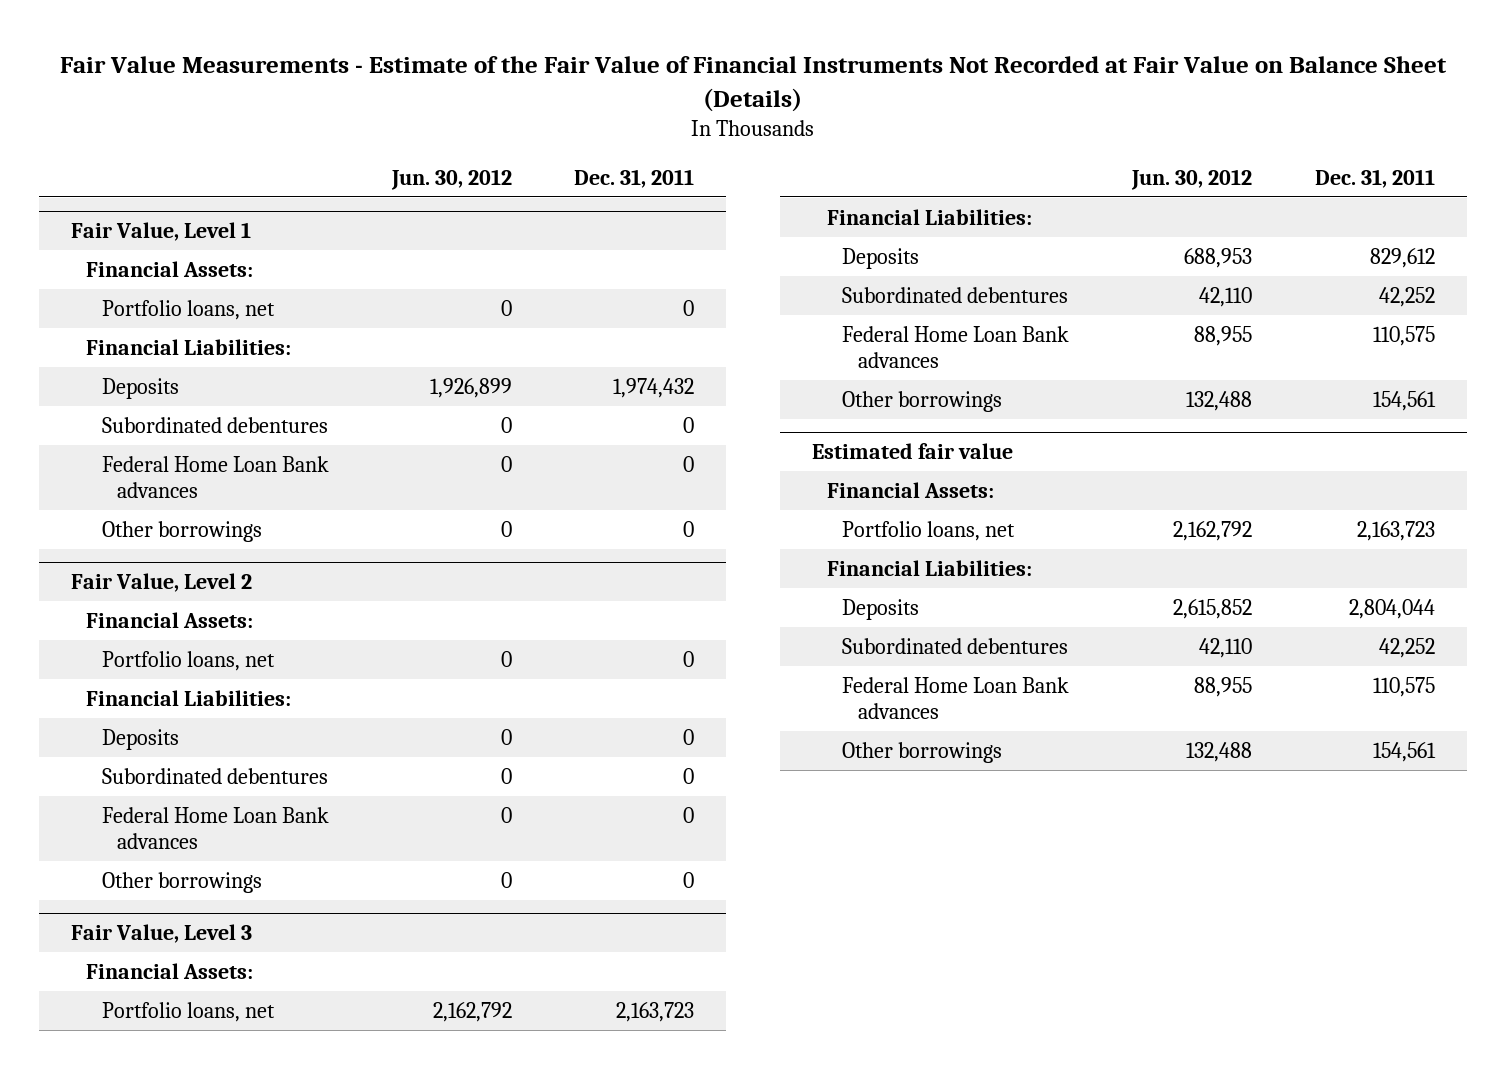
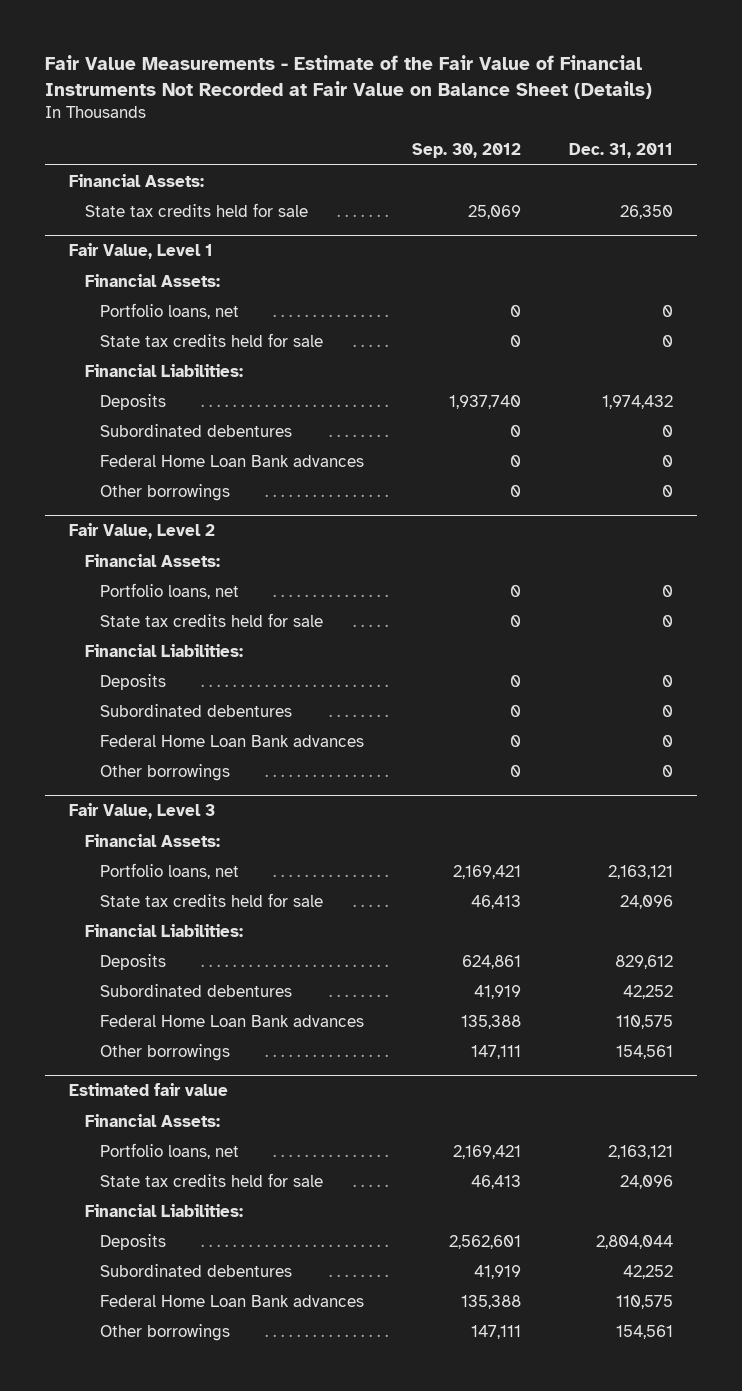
[390,168,512,190] Jun. 30, 2012 -> none
none -> [412,143,522,159] Sep. 30, 2012
none -> [68,173,204,187] Financial Assets:
none -> [84,202,308,217] State tax credits held for sale
none -> [100,332,324,347] State tax credits held for sale
none -> [100,612,324,627] State tax credits held for sale
[616,1001,695,1022] 2,163,723 -> [608,864,674,879] 2,163,121
none -> [100,892,324,907] State tax credits held for sale
[1357,520,1436,541] 2,163,723 -> [608,1144,674,1159] 2,163,121
none -> [100,1172,324,1187] State tax credits held for sale

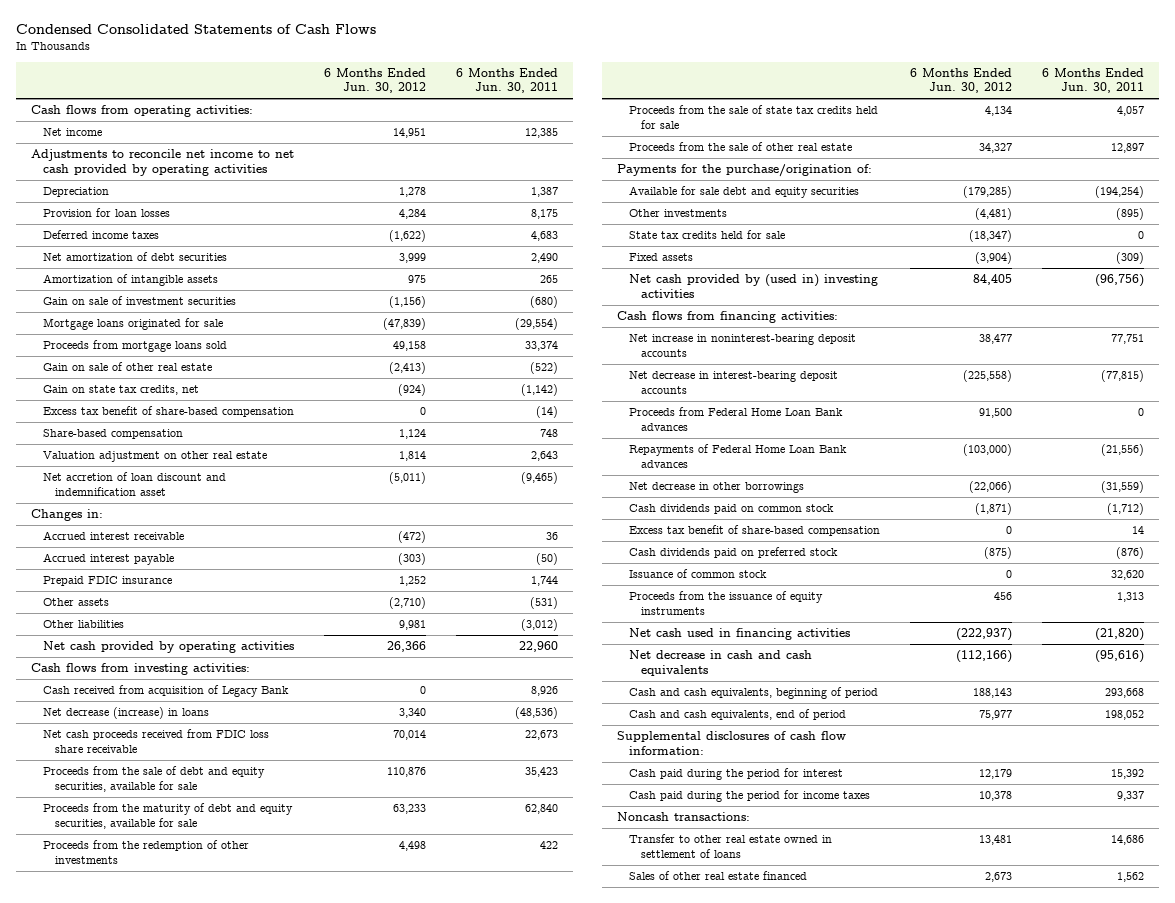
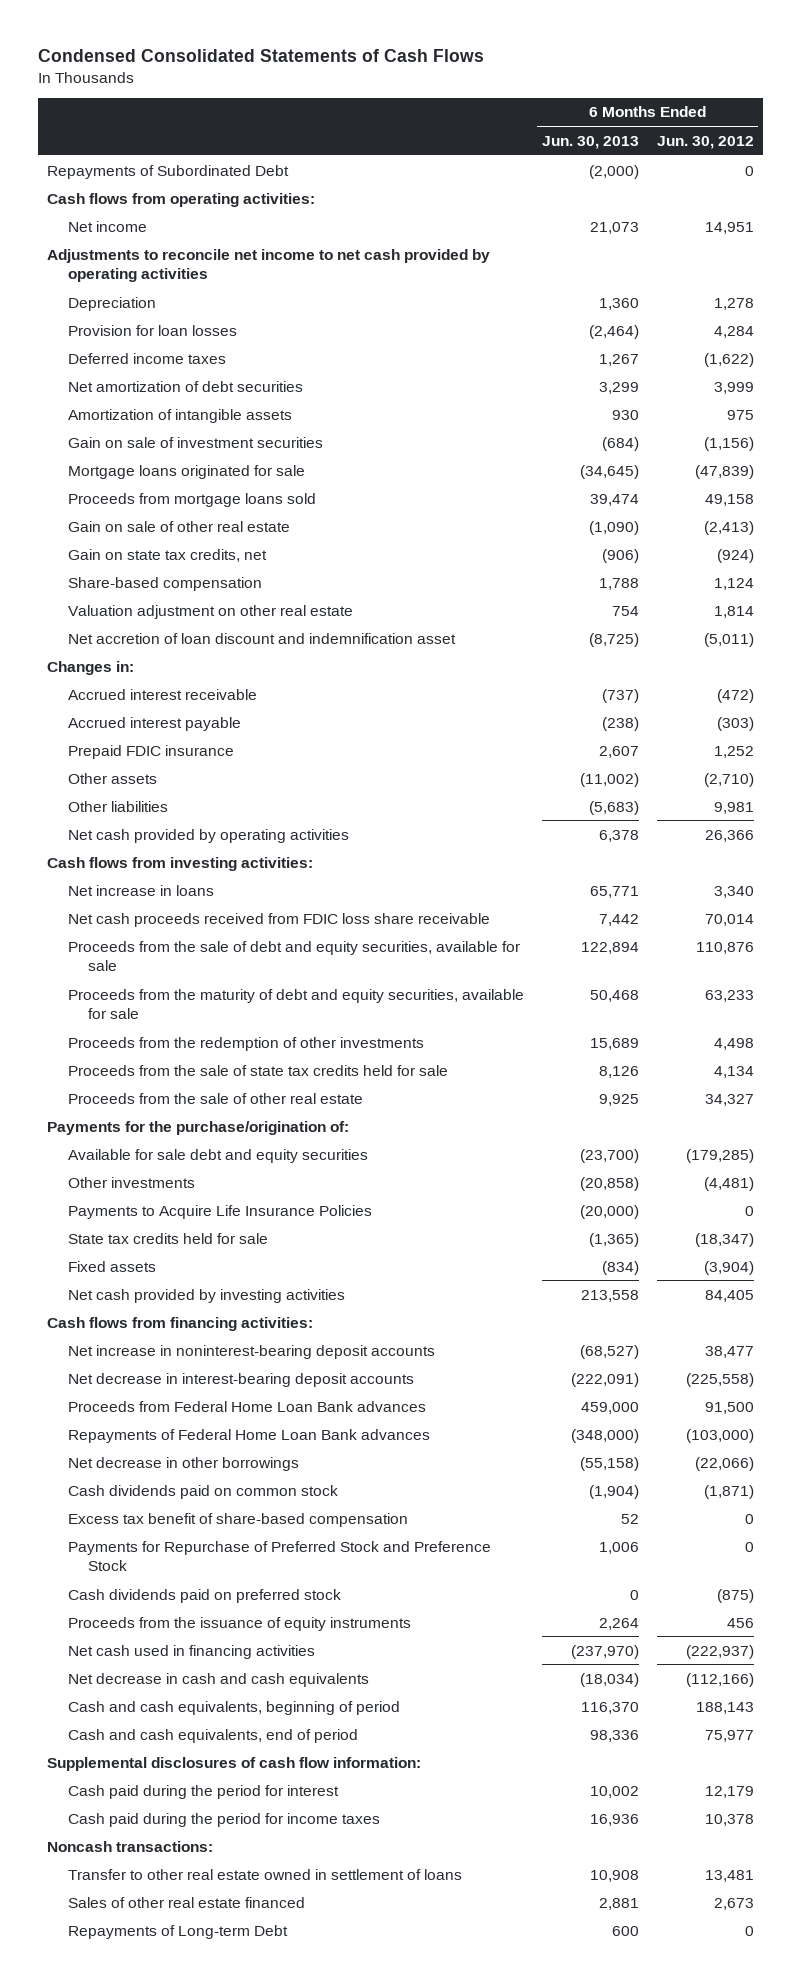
[456,67,559,94] 6 Months Ended Jun. 30, 2011 -> none
none -> [541,135,639,149] Jun. 30, 2013
none -> [47,164,290,179] Repayments of Subordinated Debt
[43,405,295,417] Excess tax benefit of share-based compensation -> none
[43,684,290,697] Cash received from acquisition of Legacy Bank -> none
[43,706,210,719] Net decrease (increase) in loans -> [67,884,214,896] Net increase in loans
none -> [67,1204,372,1219] Payments to Acquire Life Insurance Policies
[628,273,878,298] Net cash provided by (used in) investing activities -> [67,1288,345,1303] Net cash provided by investing activities
none -> [67,1540,491,1571] Payments for Repurchase of Preferred Stock and Preference Stock
[628,568,767,578] Issuance of common stock -> none
none -> [67,1924,288,1939] Repayments of Long-term Debt

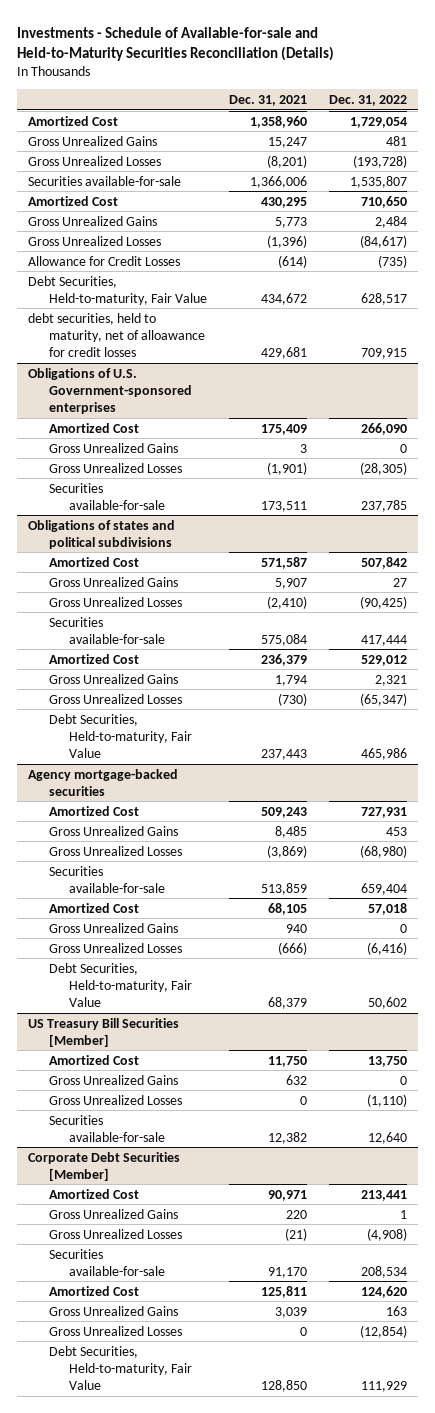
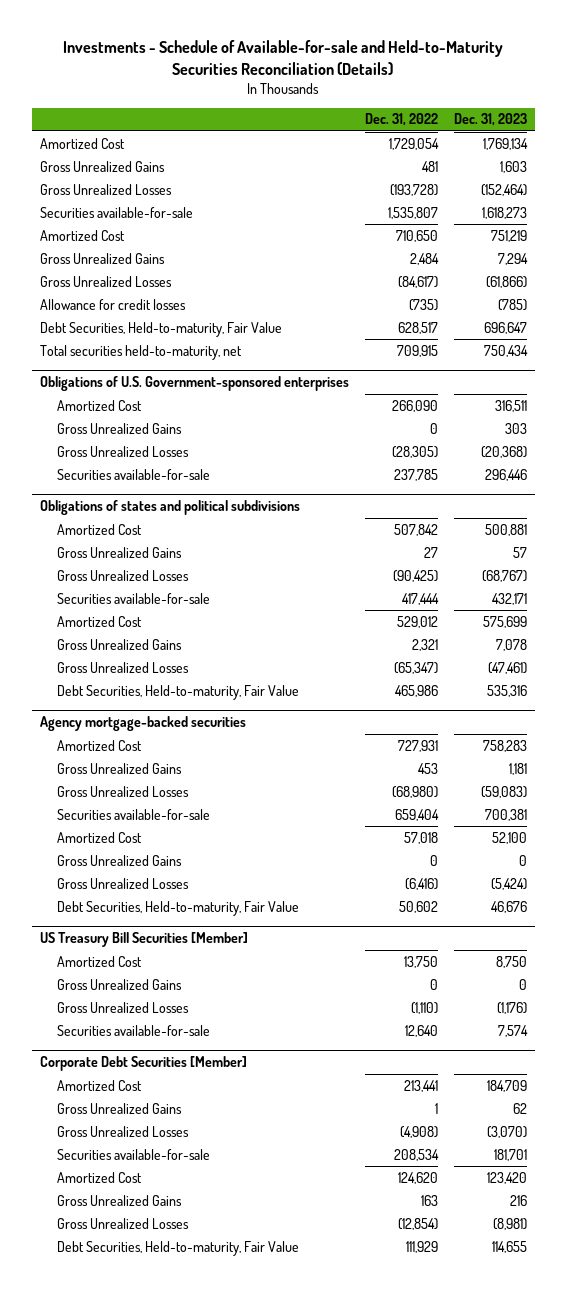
[228,94,307,106] Dec. 31, 2021 -> none
none -> [453,113,527,127] Dec. 31, 2023
[28,255,181,266] Allowance for Credit Losses -> [39,298,186,310] Allowance for credit losses
[28,312,205,357] debt securities, held to maturity, net of alloawance for credit losses -> [39,344,242,360] Total securities held-to-maturity, net

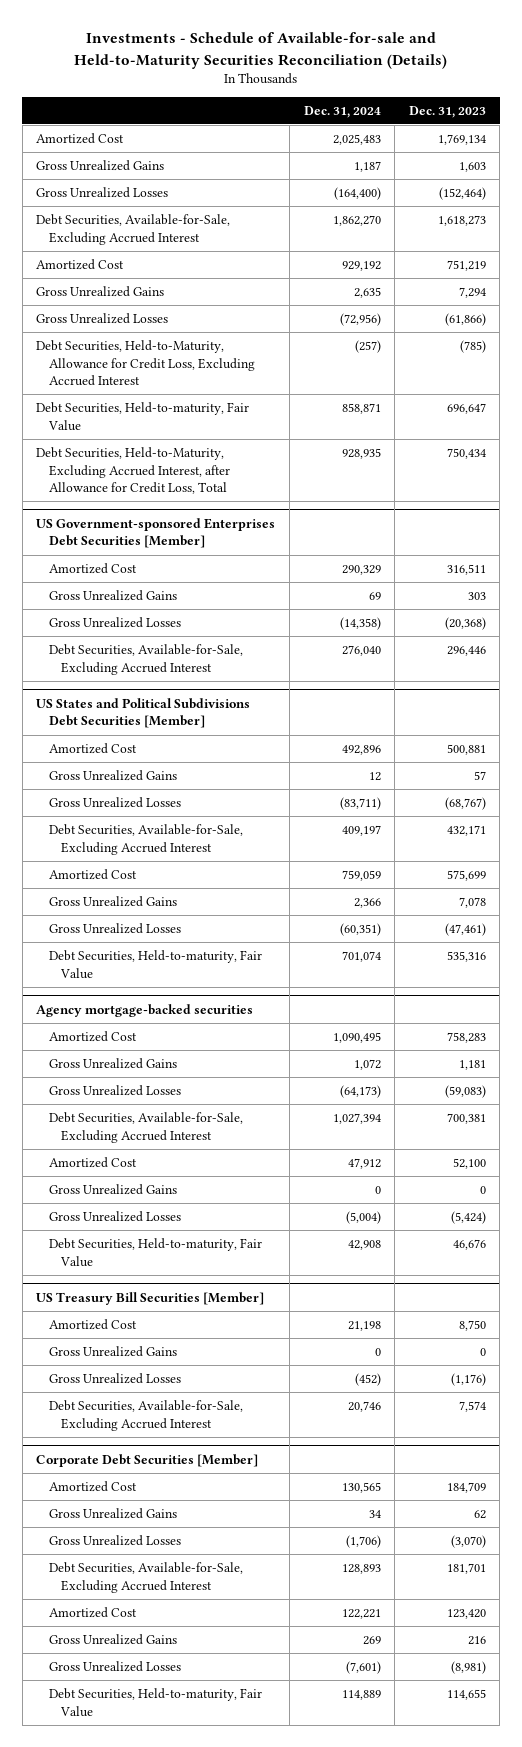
[364,113,438,127] Dec. 31, 2022 -> none
none -> [303,105,381,118] Dec. 31, 2024
[39,206,193,218] Securities available-for-sale -> [36,213,231,245] Debt Securities, Available-for-Sale, Excluding Accrued Interest
[39,298,186,310] Allowance for credit losses -> [36,339,255,387] Debt Securities, Held-to-Maturity, Allowance for Credit Loss, Excluding Accrued Interest
[39,344,242,360] Total securities held-to-maturity, net -> [36,446,230,495] Debt Securities, Held-to-Maturity, Excluding Accrued Interest, after Allowance for Credit Loss, Total
[39,376,349,392] Obligations of U.S. Government-sponsored enterprises -> [36,517,276,549] US Government-sponsored Enterprises Debt Securities [Member]
[56,468,210,480] Securities available-for-sale -> [48,643,243,675] Debt Securities, Available-for-Sale, Excluding Accrued Interest
[39,500,300,516] Obligations of states and political subdivisions -> [36,697,251,729] US States and Political Subdivisions Debt Securities [Member]
[56,592,210,604] Securities available-for-sale -> [48,823,243,855] Debt Securities, Available-for-Sale, Excluding Accrued Interest
[56,808,210,820] Securities available-for-sale -> [48,1111,243,1143] Debt Securities, Available-for-Sale, Excluding Accrued Interest
[56,1024,210,1036] Securities available-for-sale -> [48,1399,243,1431] Debt Securities, Available-for-Sale, Excluding Accrued Interest
[56,1148,210,1160] Securities available-for-sale -> [48,1561,243,1593] Debt Securities, Available-for-Sale, Excluding Accrued Interest

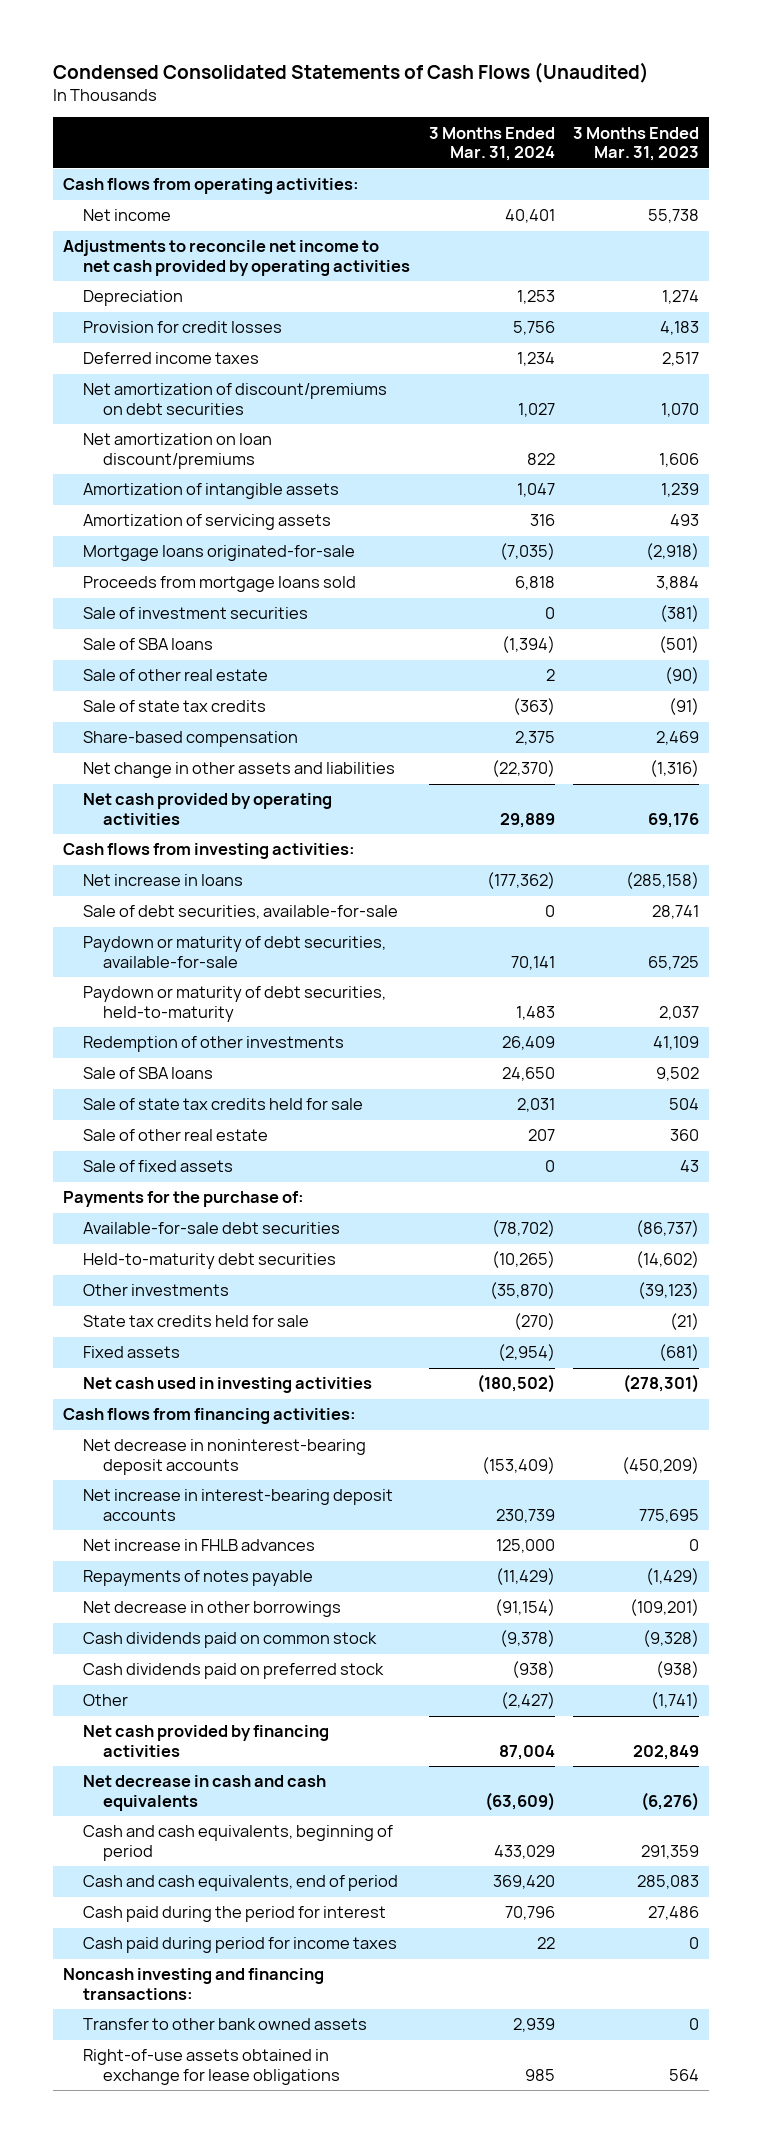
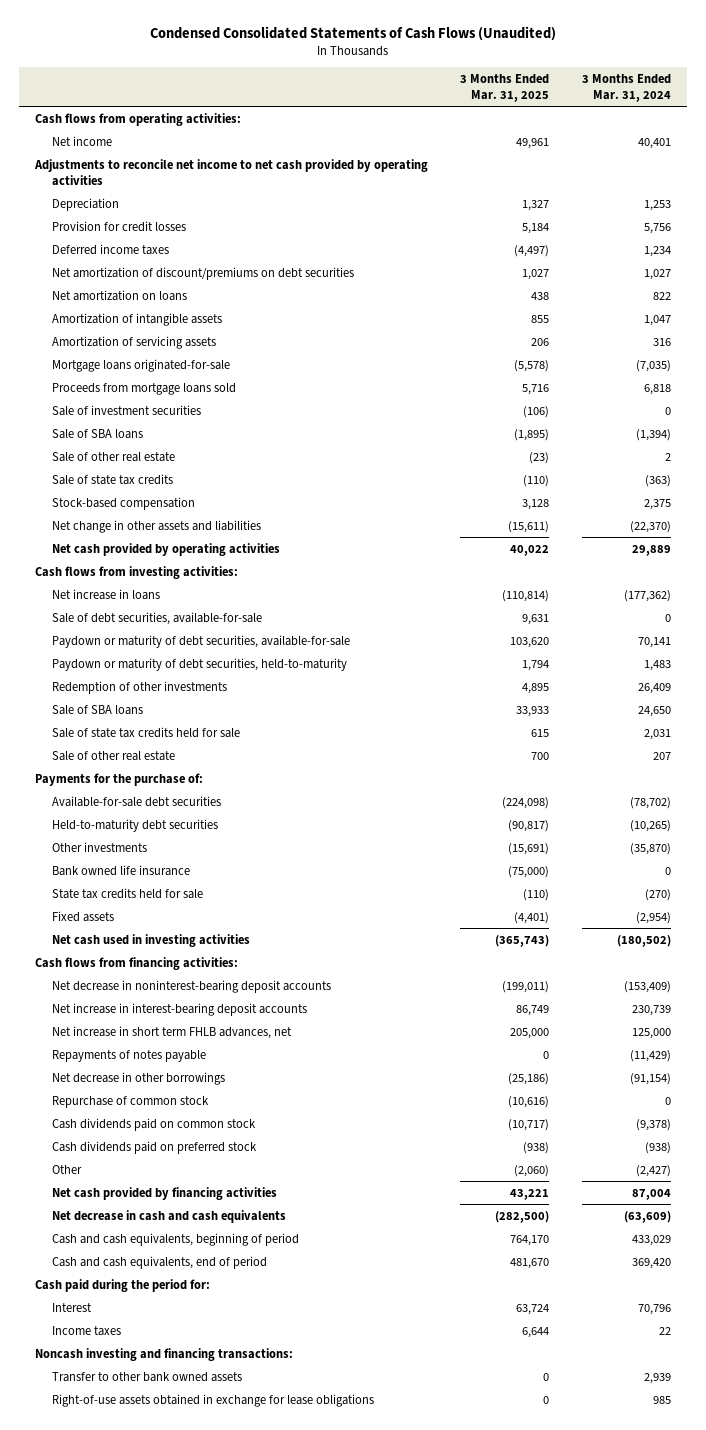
[573,126,700,162] 3 Months Ended Mar. 31, 2023 -> none
none -> [460,73,550,102] 3 Months Ended Mar. 31, 2025
[82,433,272,469] Net amortization on loan discount/premiums -> [52,289,188,301] Net amortization on loans
[82,731,298,748] Share-based compensation -> [52,496,196,510] Stock-based compensation
[82,1160,233,1173] Sale of fixed assets -> none
none -> [52,864,191,876] Bank owned life insurance
[82,1539,315,1552] Net increase in FHLB advances -> [52,1025,293,1039] Net increase in short term FHLB advances, net
none -> [52,1095,210,1108] Repurchase of common stock
none -> [34,1278,210,1292] Cash paid during the period for:
[82,1906,386,1923] Cash paid during the period for interest -> [52,1302,93,1312] Interest
[82,1937,397,1954] Cash paid during period for income taxes -> [52,1325,122,1336] Income taxes

